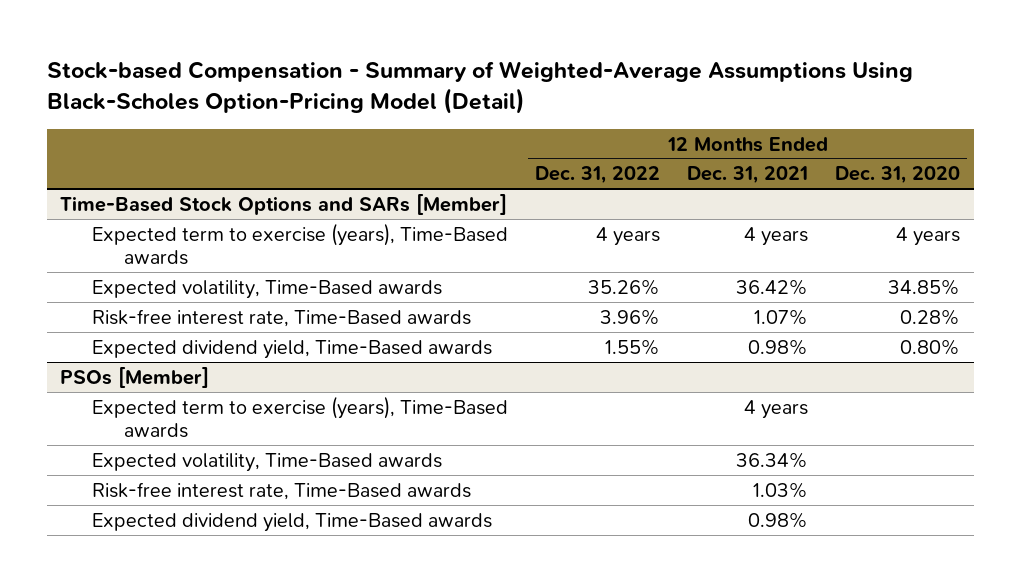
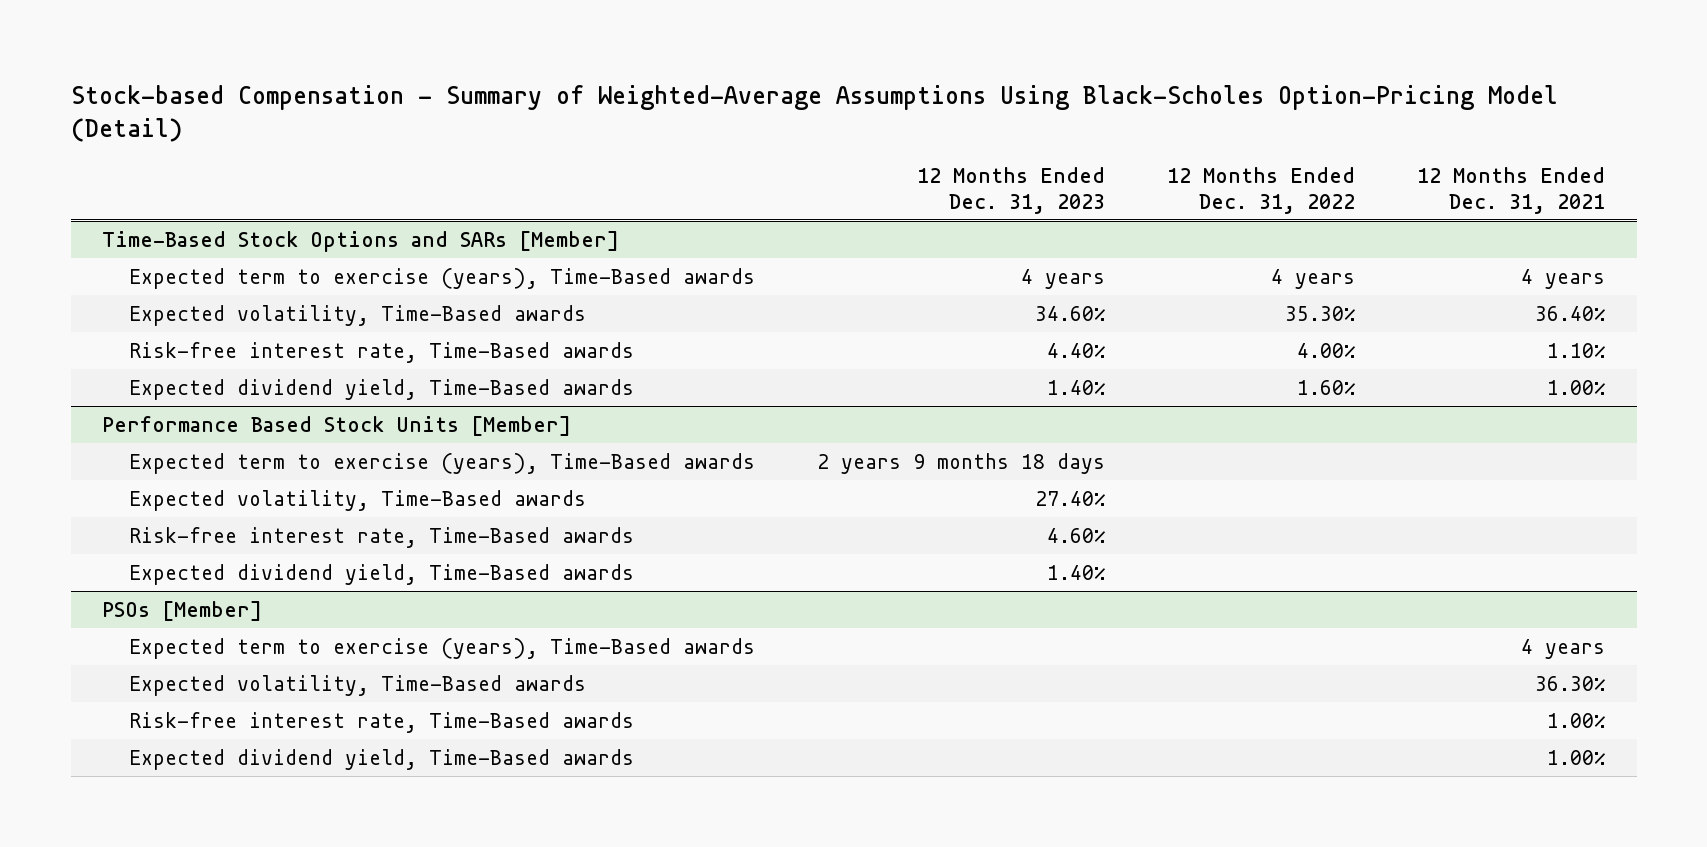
[835,166,961,185] Dec. 31, 2020 -> none
none -> [917,167,1106,214] 12 Months Ended Dec. 31, 2023
[588,278,661,295] 35.26% -> [1285,305,1357,321] 35.30%
[736,278,809,295] 36.42% -> [1535,305,1607,321] 36.40%
[600,308,661,325] 3.96% -> [1297,342,1357,358] 4.00%
[754,308,809,325] 1.07% -> [1547,342,1607,358] 1.10%
[605,338,661,355] 1.55% -> [1297,379,1357,395] 1.60%
[748,338,809,355] 0.98% -> [1547,379,1607,395] 1.00%
none -> [101,415,571,436] Performance Based Stock Units [Member]
none -> [129,452,756,474] Expected term to exercise (years), Time-Based awards
none -> [129,489,587,511] Expected volatility, Time-Based awards
none -> [129,526,635,548] Risk-free interest rate, Time-Based awards
none -> [129,563,635,585] Expected dividend yield, Time-Based awards
[736,451,809,468] 36.34% -> [1535,675,1607,691] 36.30%
[753,481,809,498] 1.03% -> [1547,712,1607,728] 1.00%
[748,511,809,528] 0.98% -> [1547,749,1607,765] 1.00%

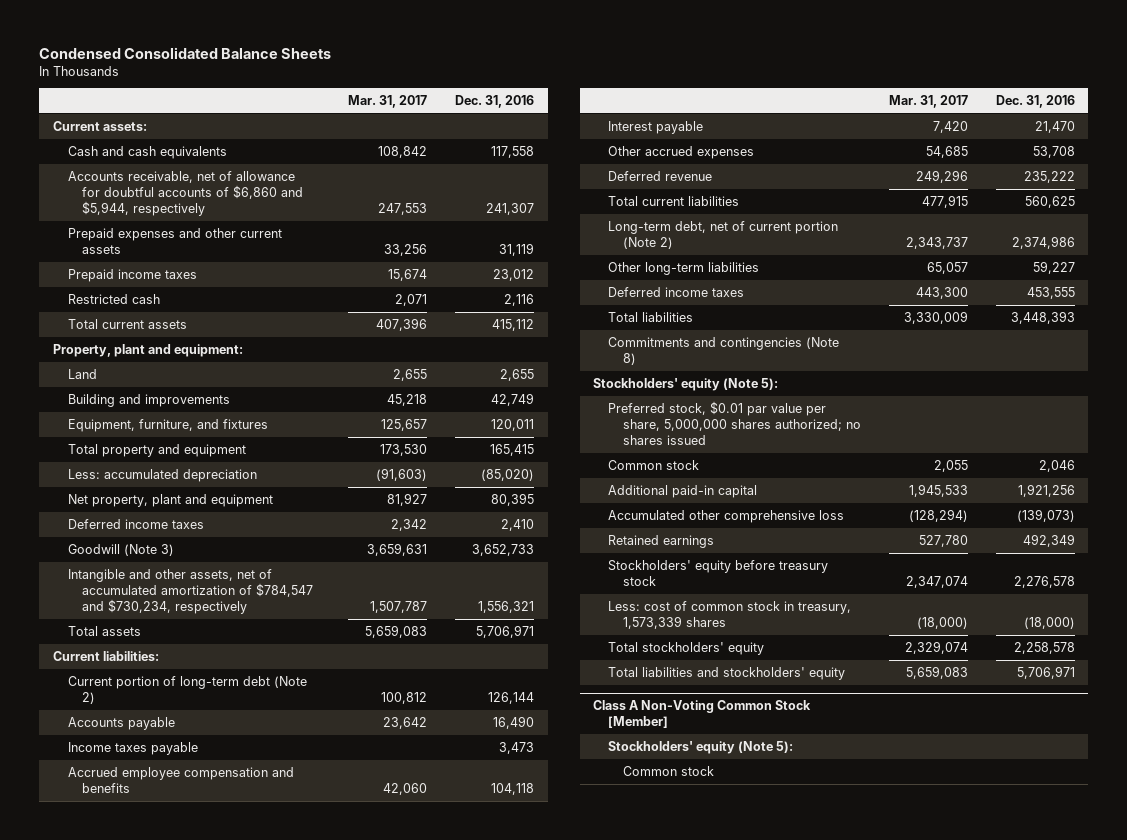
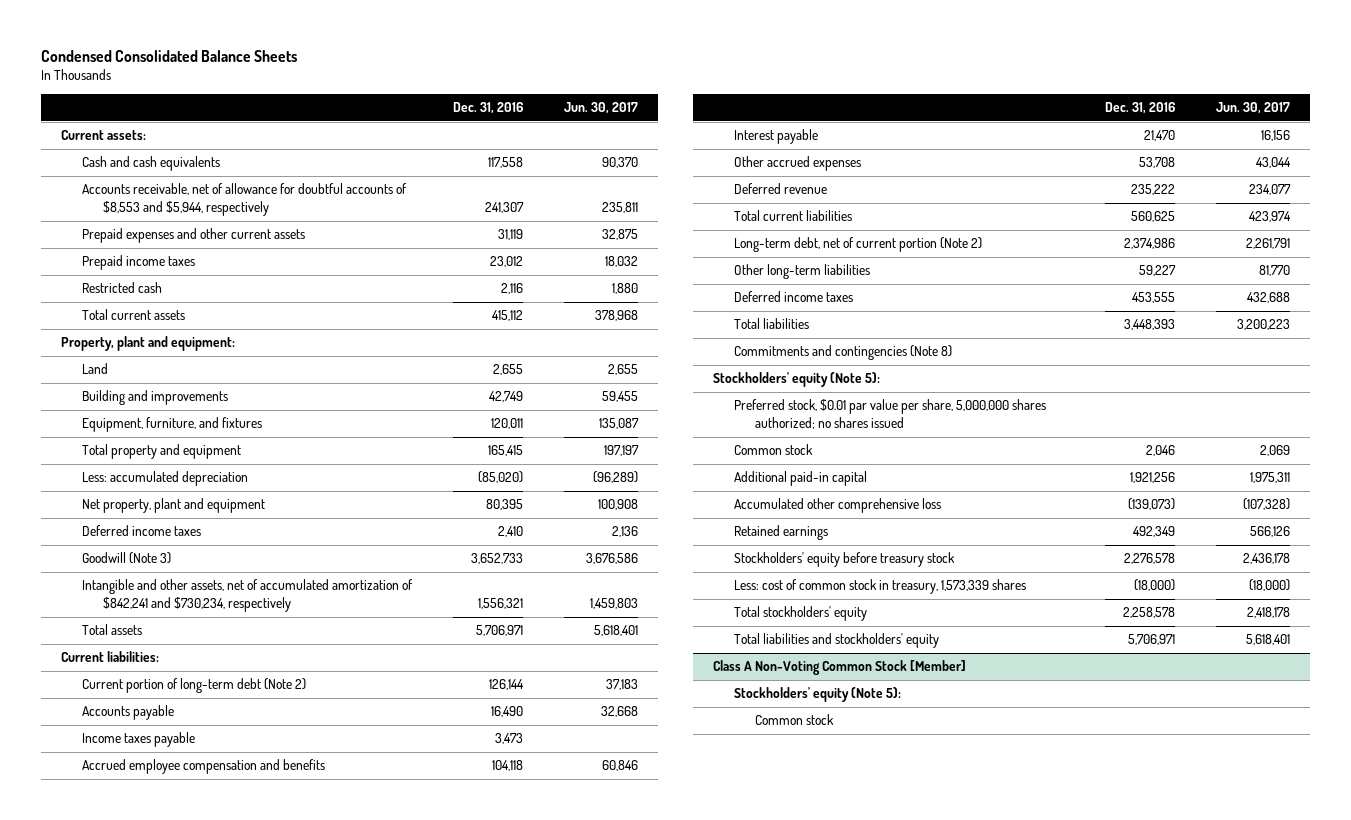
[348,95,428,109] Mar. 31, 2017 -> none
none -> [563,102,638,115] Jun. 30, 2017
[67,170,304,216] Accounts receivable, net of allowance for doubtful accounts of $6,860 and $5,944, respectively -> [82,183,408,217] Accounts receivable, net of allowance for doubtful accounts of $8,553 and $5,944, respectively
[67,568,314,614] Intangible and other assets, net of accumulated amortization of $784,547 and $730,234, respectively -> [82,579,414,613] Intangible and other assets, net of accumulated amortization of $842,241 and $730,234, respectively

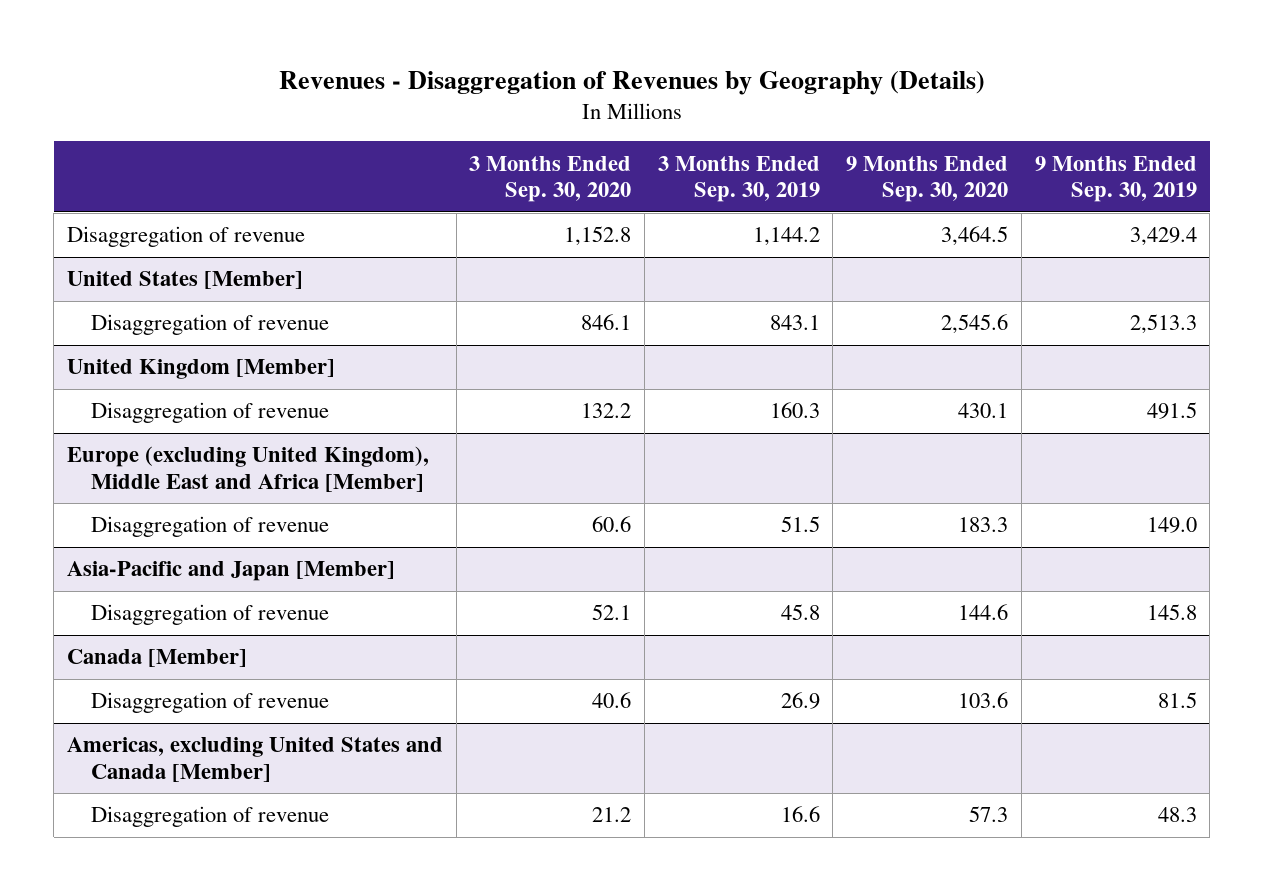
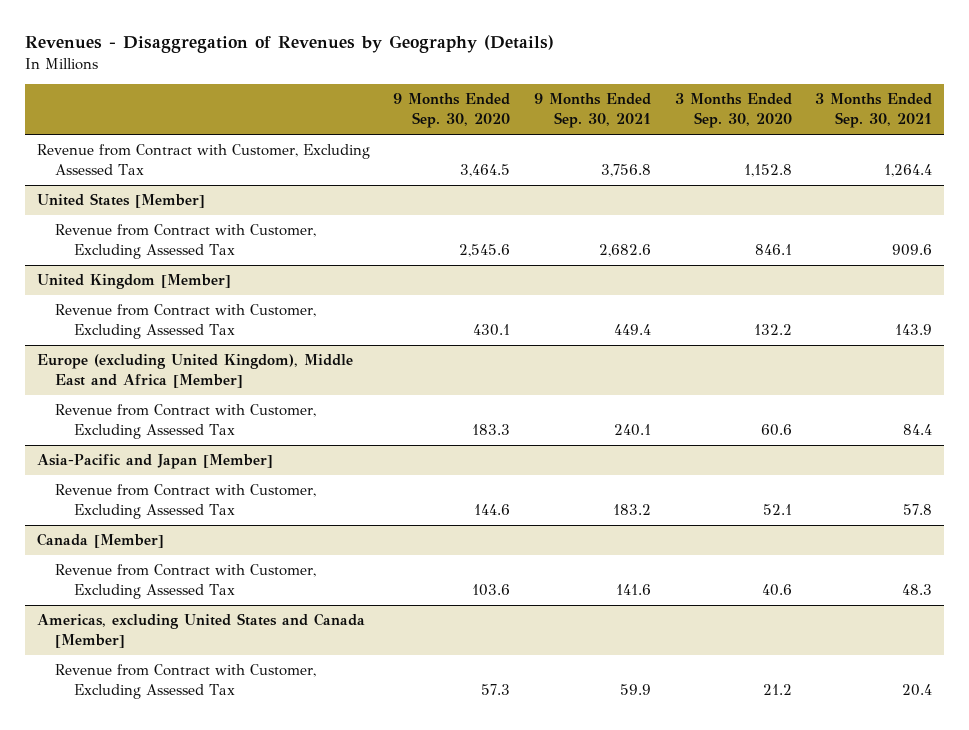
[657,155,820,203] 3 Months Ended Sep. 30, 2019 -> none
[1034,155,1197,203] 9 Months Ended Sep. 30, 2019 -> none
none -> [533,93,651,129] 9 Months Ended Sep. 30, 2021
none -> [815,93,933,129] 3 Months Ended Sep. 30, 2021
[67,226,306,248] Disaggregation of revenue -> [36,144,370,176] Revenue from Contract with Customer, Excluding Assessed Tax
[90,314,329,336] Disaggregation of revenue -> [55,224,317,260] Revenue from Contract with Customer, Excluding Assessed Tax
[90,402,329,424] Disaggregation of revenue -> [55,304,317,340] Revenue from Contract with Customer, Excluding Assessed Tax
[90,516,329,538] Disaggregation of revenue -> [55,404,317,440] Revenue from Contract with Customer, Excluding Assessed Tax
[90,604,329,626] Disaggregation of revenue -> [55,484,317,520] Revenue from Contract with Customer, Excluding Assessed Tax
[90,692,329,714] Disaggregation of revenue -> [55,564,317,600] Revenue from Contract with Customer, Excluding Assessed Tax
[90,806,329,828] Disaggregation of revenue -> [55,664,317,700] Revenue from Contract with Customer, Excluding Assessed Tax

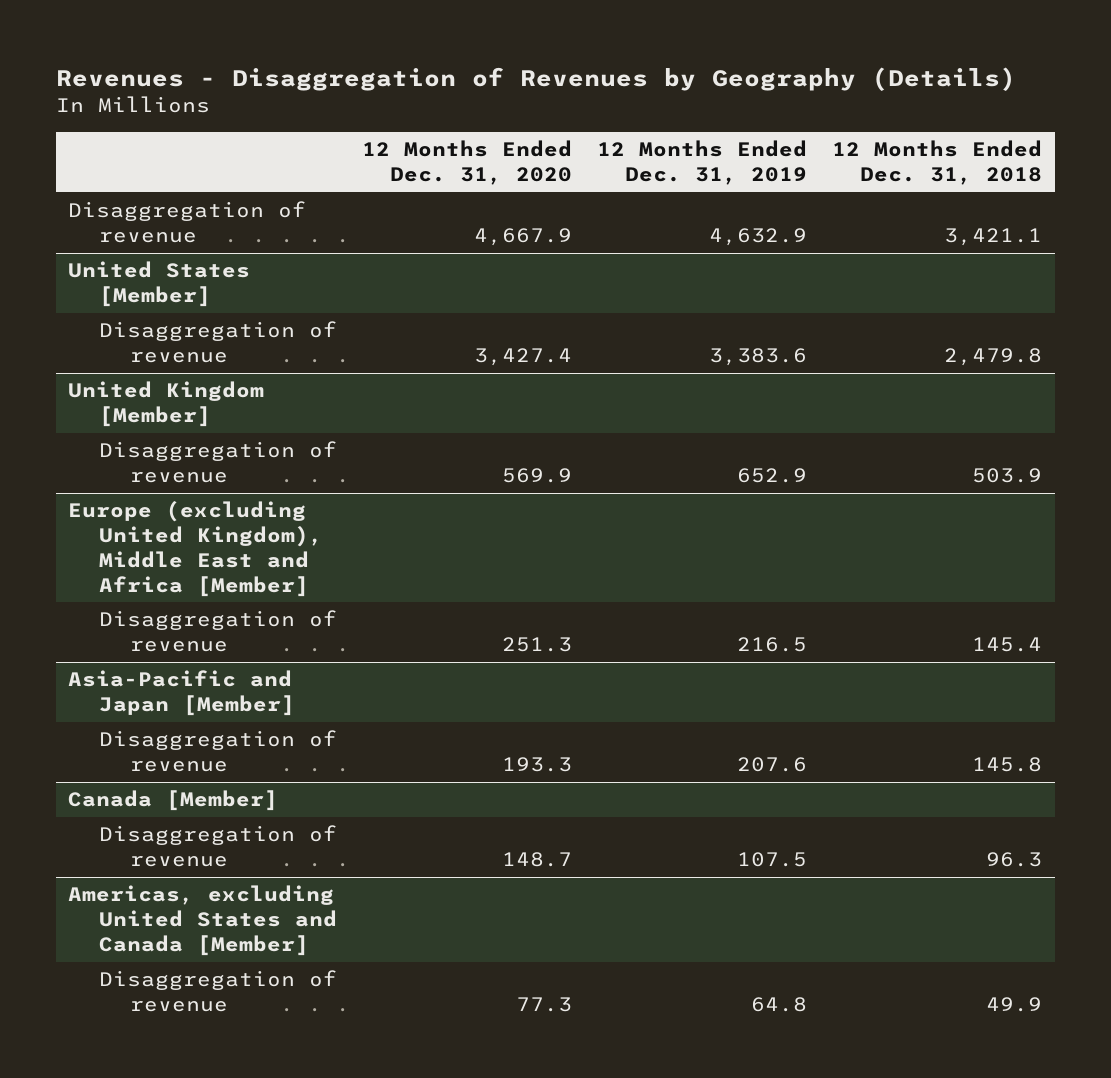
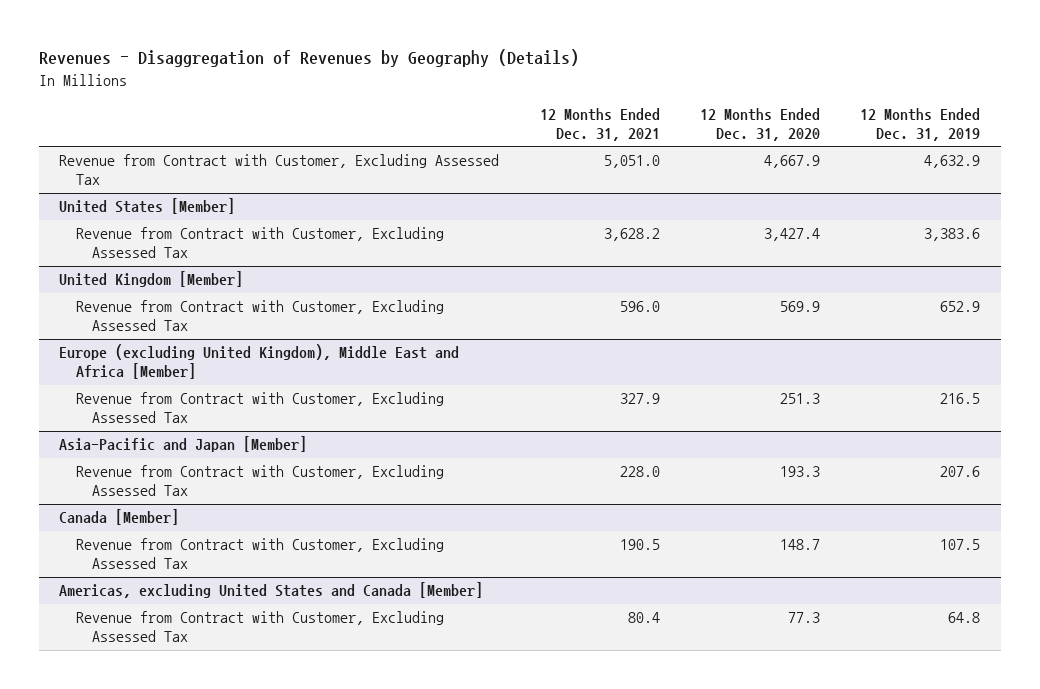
[832,140,1043,186] 12 Months Ended Dec. 31, 2018 -> none
none -> [539,107,660,141] 12 Months Ended Dec. 31, 2021
[68,201,307,244] Disaggregation of revenue -> [59,154,500,186] Revenue from Contract with Customer, Excluding Assessed Tax
[99,321,338,364] Disaggregation of revenue -> [75,227,444,259] Revenue from Contract with Customer, Excluding Assessed Tax
[99,441,338,484] Disaggregation of revenue -> [75,300,444,332] Revenue from Contract with Customer, Excluding Assessed Tax
[99,610,338,653] Disaggregation of revenue -> [75,392,444,424] Revenue from Contract with Customer, Excluding Assessed Tax
[99,730,338,773] Disaggregation of revenue -> [75,465,444,497] Revenue from Contract with Customer, Excluding Assessed Tax
[99,825,338,868] Disaggregation of revenue -> [75,538,444,570] Revenue from Contract with Customer, Excluding Assessed Tax
[99,970,338,1013] Disaggregation of revenue -> [75,611,444,643] Revenue from Contract with Customer, Excluding Assessed Tax

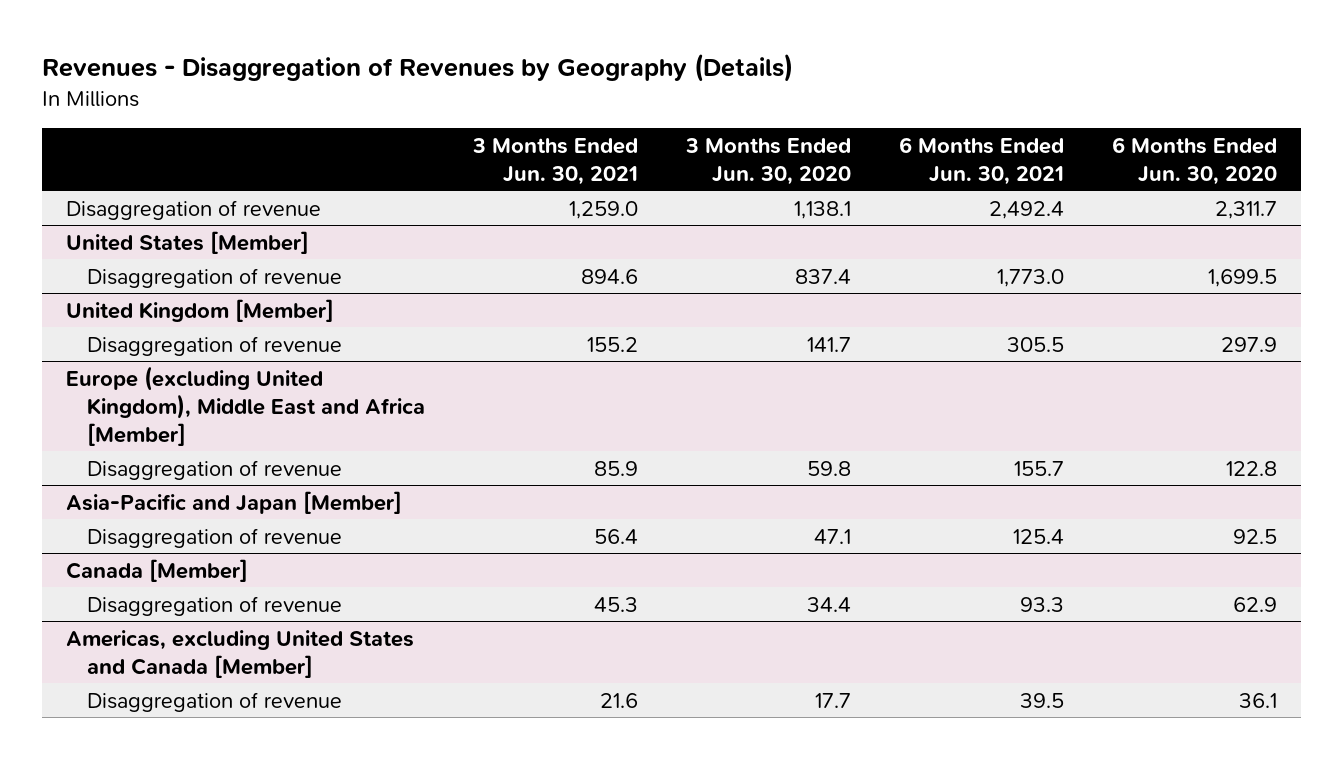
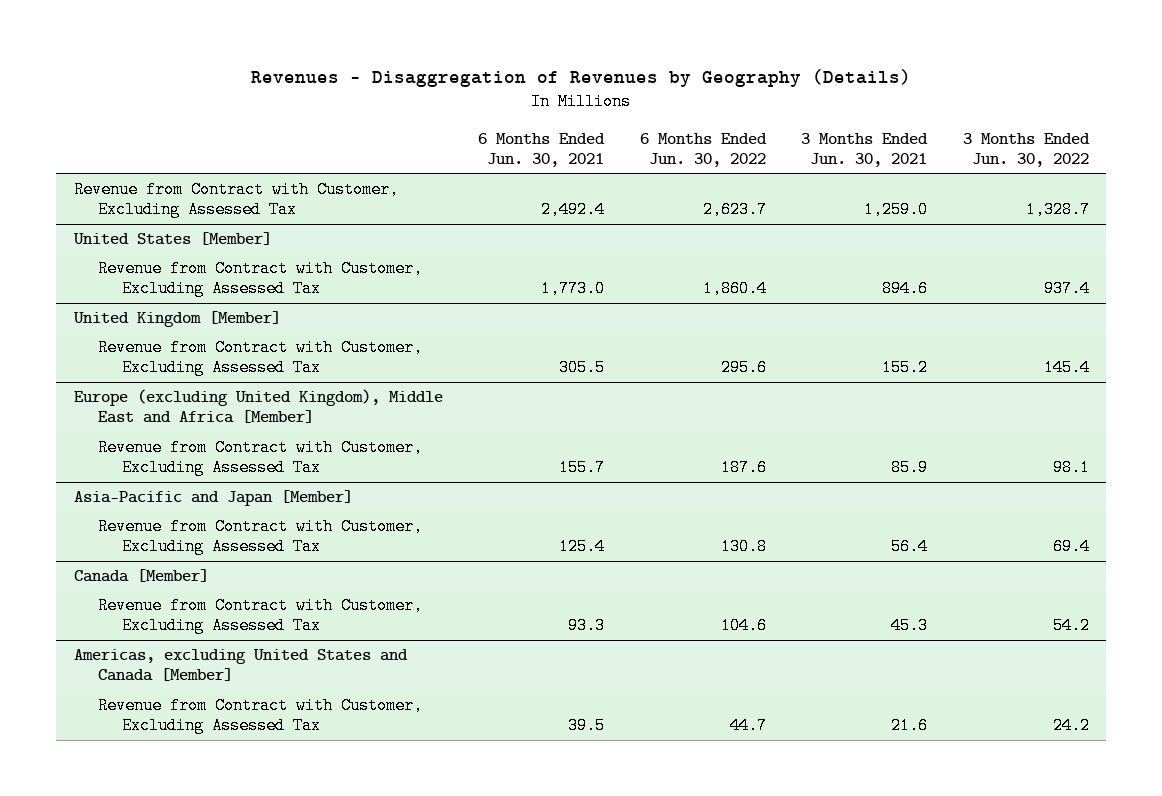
[684,137,851,185] 3 Months Ended Jun. 30, 2020 -> none
[1111,136,1277,185] 6 Months Ended Jun. 30, 2020 -> none
none -> [639,132,767,167] 6 Months Ended Jun. 30, 2022
none -> [962,132,1090,167] 3 Months Ended Jun. 30, 2022
[66,199,322,220] Disaggregation of revenue -> [73,180,399,219] Revenue from Contract with Customer, Excluding Assessed Tax
[86,267,342,288] Disaggregation of revenue -> [98,259,424,298] Revenue from Contract with Customer, Excluding Assessed Tax
[86,335,342,356] Disaggregation of revenue -> [98,338,424,377] Revenue from Contract with Customer, Excluding Assessed Tax
[86,459,342,480] Disaggregation of revenue -> [98,438,424,477] Revenue from Contract with Customer, Excluding Assessed Tax
[86,527,342,548] Disaggregation of revenue -> [98,517,424,556] Revenue from Contract with Customer, Excluding Assessed Tax
[86,595,342,616] Disaggregation of revenue -> [98,596,424,635] Revenue from Contract with Customer, Excluding Assessed Tax
[86,691,342,712] Disaggregation of revenue -> [98,696,424,735] Revenue from Contract with Customer, Excluding Assessed Tax

